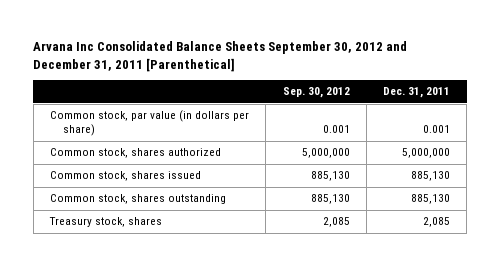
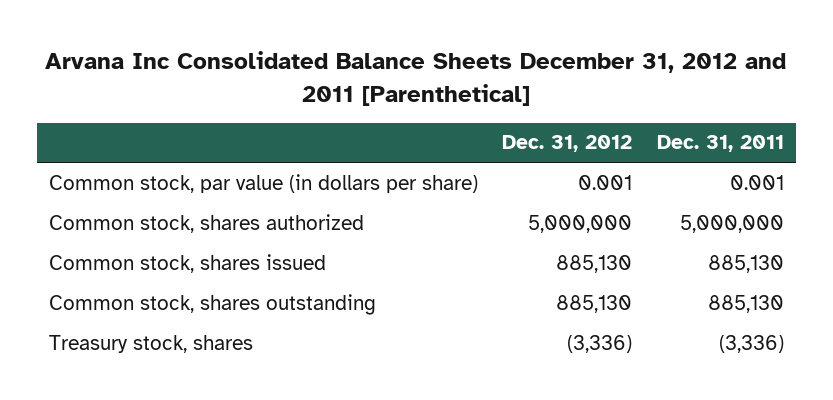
[33,40,408,72] Arvana Inc Consolidated Balance Sheets September 30, 2012 and December 31, 2011 [Parenthetical] -> [45,51,787,106] Arvana Inc Consolidated Balance Sheets December 31, 2012 and 2011 [Parenthetical]
[282,87,350,99] Sep. 30, 2012 -> none
none -> [502,135,633,153] Dec. 31, 2012
[423,217,451,228] 2,085 -> [718,334,784,353] (3,336)

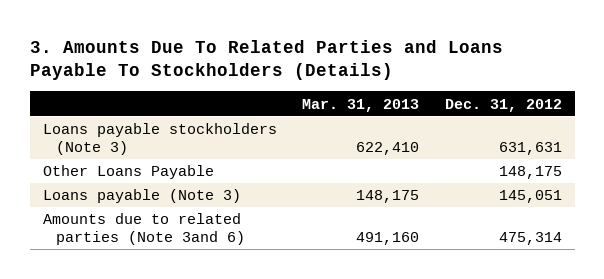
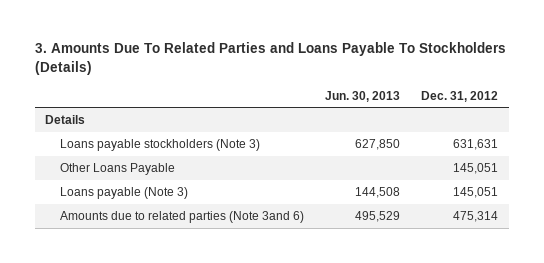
[302,98,420,112] Mar. 31, 2013 -> none
none -> [325,90,401,102] Jun. 30, 2013
none -> [45,115,86,125] Details
[498,166,562,180] 148,175 -> [453,163,499,175] 145,051

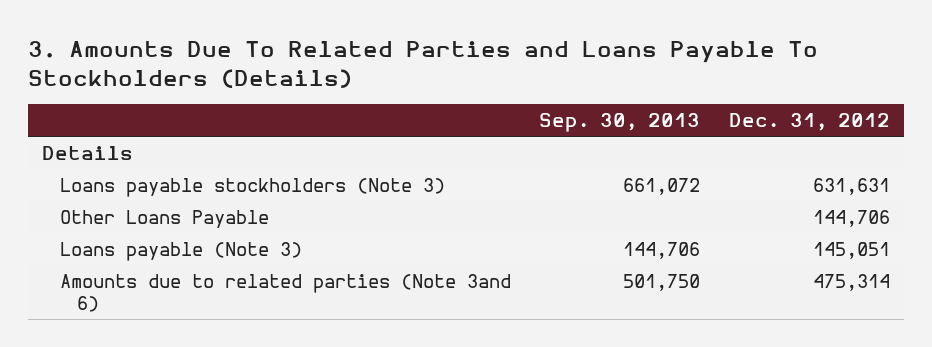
[325,90,401,102] Jun. 30, 2013 -> none
none -> [539,113,701,133] Sep. 30, 2013
[453,163,499,175] 145,051 -> [812,210,890,228] 144,706

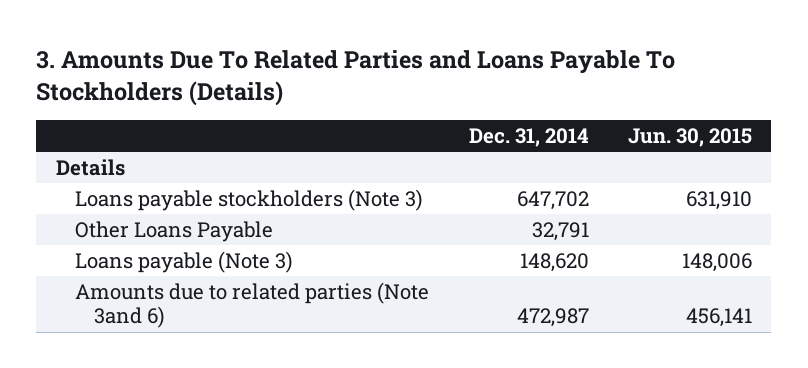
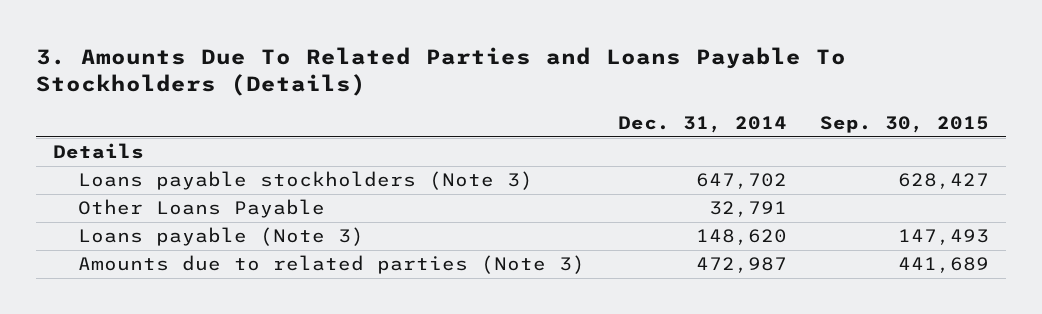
[627,127,752,147] Jun. 30, 2015 -> none
none -> [820,116,990,134] Sep. 30, 2015
[75,281,430,329] Amounts due to related parties (Note 3and 6) -> [77,254,585,274] Amounts due to related parties (Note 3)

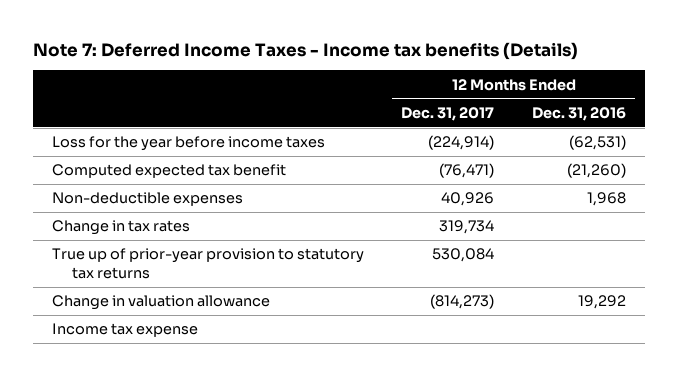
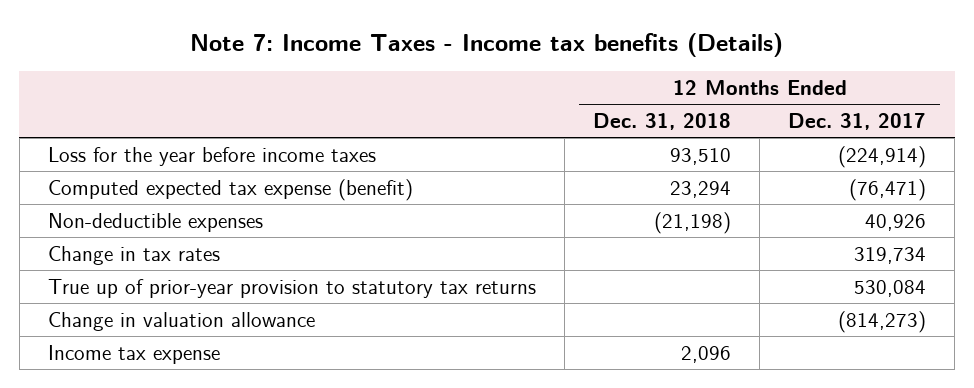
[32,41,578,60] Note 7: Deferred Income Taxes - Income tax benefits (Details) -> [189,32,783,57] Note 7: Income Taxes - Income tax benefits (Details)
[531,106,626,121] Dec. 31, 2016 -> none
none -> [592,112,731,130] Dec. 31, 2018
[51,164,286,179] Computed expected tax benefit -> [47,178,413,201] Computed expected tax expense (benefit)

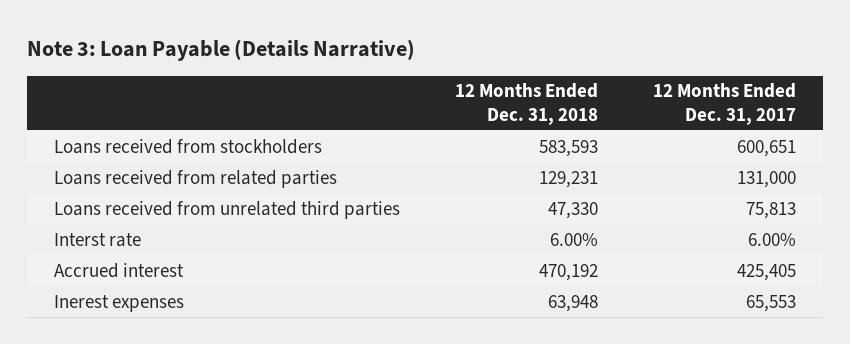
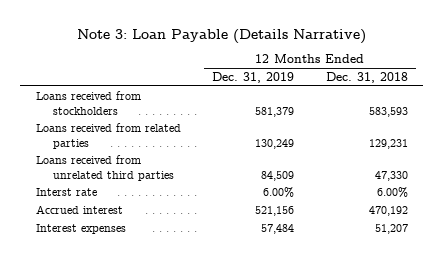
[652,83,796,125] 12 Months Ended Dec. 31, 2017 -> none
none -> [212,72,295,84] Dec. 31, 2019
[54,294,185,312] Inerest expenses -> none
none -> [35,223,126,234] Interest expenses

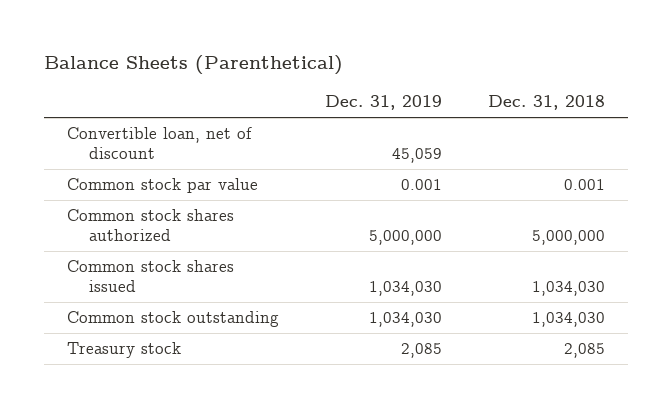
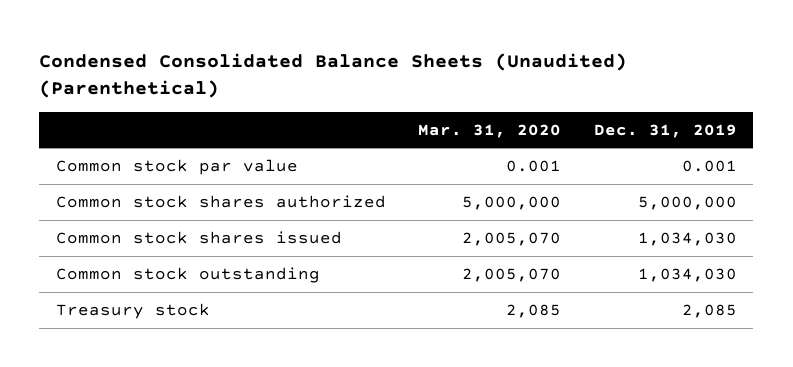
[43,55,343,76] Balance Sheets (Parenthetical) -> [39,52,628,99] Condensed Consolidated Balance Sheets (Unaudited) (Parenthetical)
[487,95,605,111] Dec. 31, 2018 -> none
none -> [418,123,562,138] Mar. 31, 2020
[66,127,252,160] Convertible loan, net of discount -> none

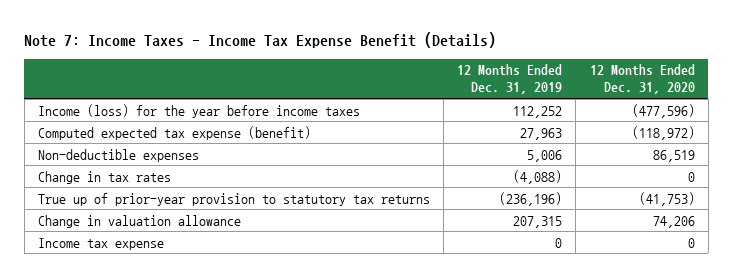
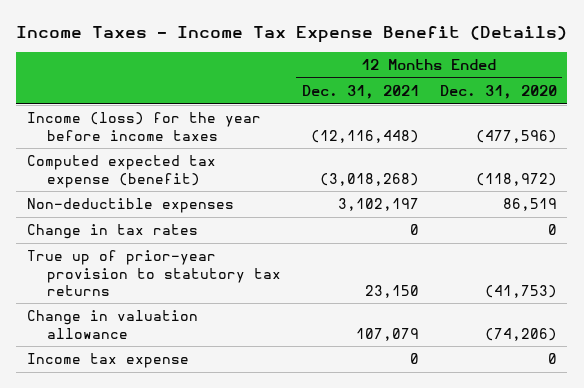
[24,32,497,49] Note 7: Income Taxes - Income Tax Expense Benefit (Details) -> [16,26,568,44] Income Taxes - Income Tax Expense Benefit (Details)
[457,64,563,95] 12 Months Ended Dec. 31, 2019 -> none
none -> [301,85,419,100] Dec. 31, 2021
[652,215,695,228] 74,206 -> [484,327,557,341] (74,206)

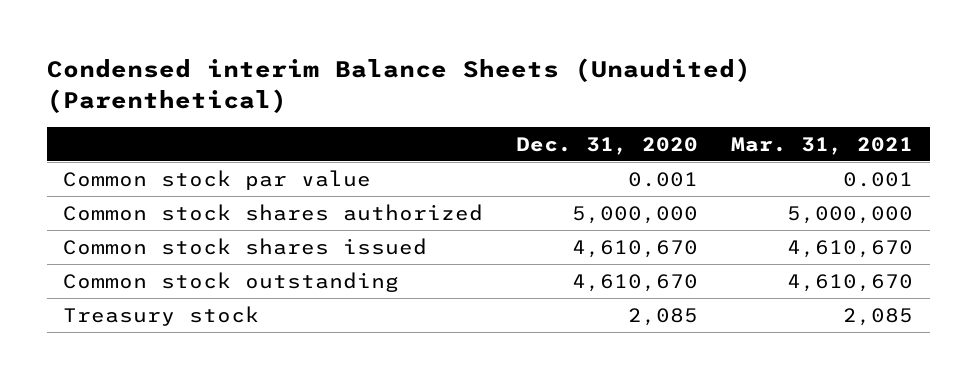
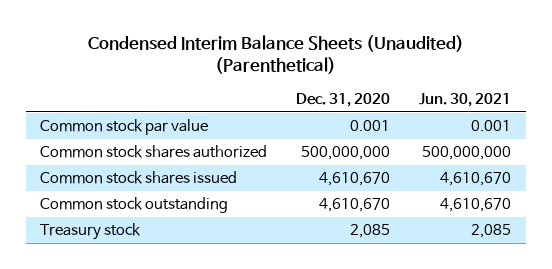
[46,58,751,113] Condensed interim Balance Sheets (Unaudited) (Parenthetical) -> [87,34,464,75] Condensed Interim Balance Sheets (Unaudited) (Parenthetical)
[731,136,914,155] Mar. 31, 2021 -> none
none -> [419,93,512,108] Jun. 30, 2021
[572,205,699,224] 5,000,000 -> [301,146,391,161] 500,000,000

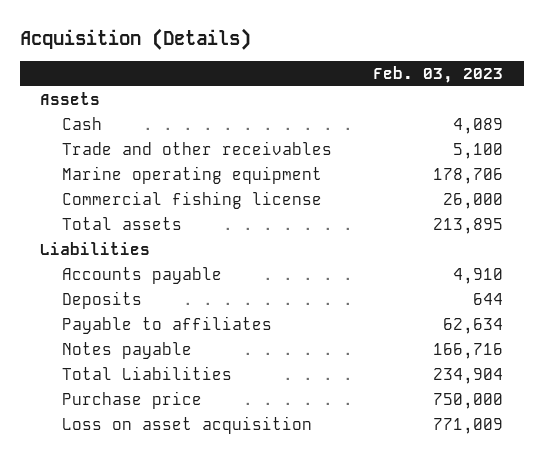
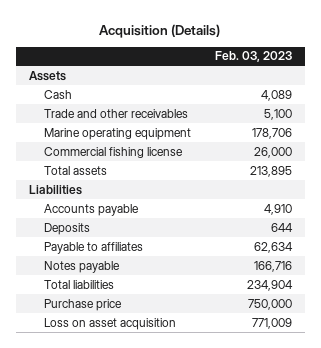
[62,366,233,381] Total Liabilities -> [43,279,114,289] Total liabilities

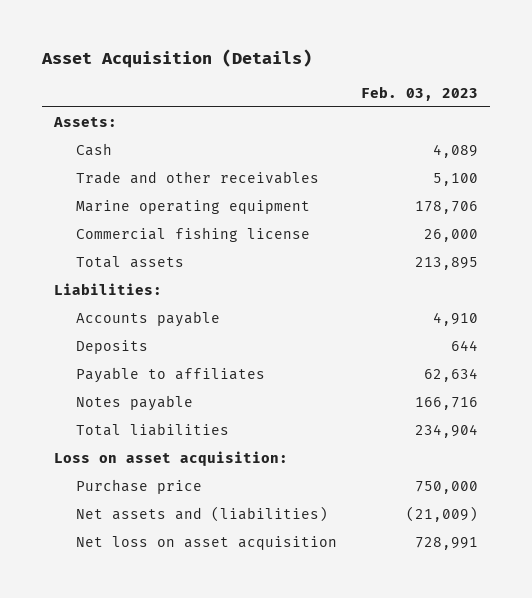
[99,23,221,38] Acquisition (Details) -> [41,49,313,69] Asset Acquisition (Details)
[28,70,66,81] Assets -> [53,117,118,128] Assets:
[28,184,82,195] Liabilities -> [54,283,163,296] Liabilities:
none -> [54,451,289,467] Loss on asset acquisition:
none -> [76,506,329,523] Net assets and (liabilities)
[43,317,176,330] Loss on asset acquisition -> [76,536,338,551] Net loss on asset acquisition
[252,317,293,329] 771,009 -> [414,537,478,551] 728,991

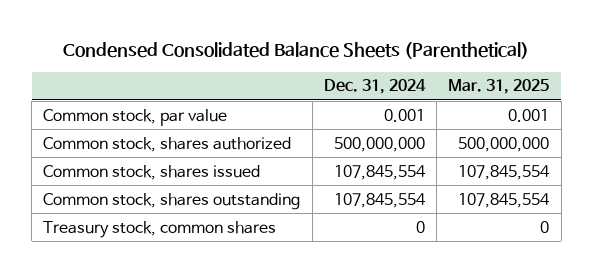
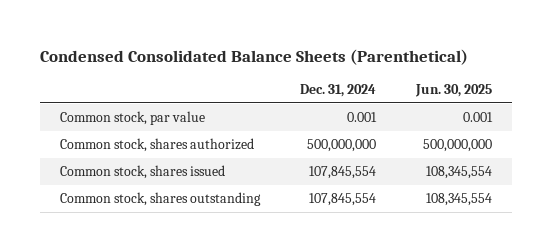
[448,79,550,95] Mar. 31, 2025 -> none
none -> [415,84,493,98] Jun. 30, 2025
[43,220,277,238] Treasury stock, common shares -> none

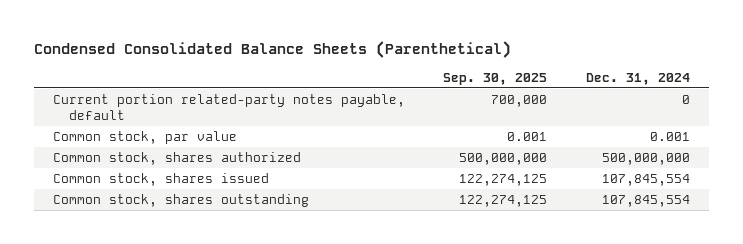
[415,84,493,98] Jun. 30, 2025 -> none
none -> [443,72,548,85] Sep. 30, 2025
none -> [52,94,405,120] Current portion related-party notes payable, default

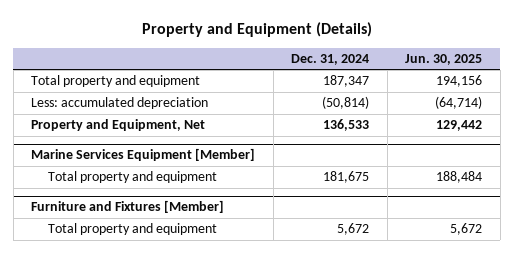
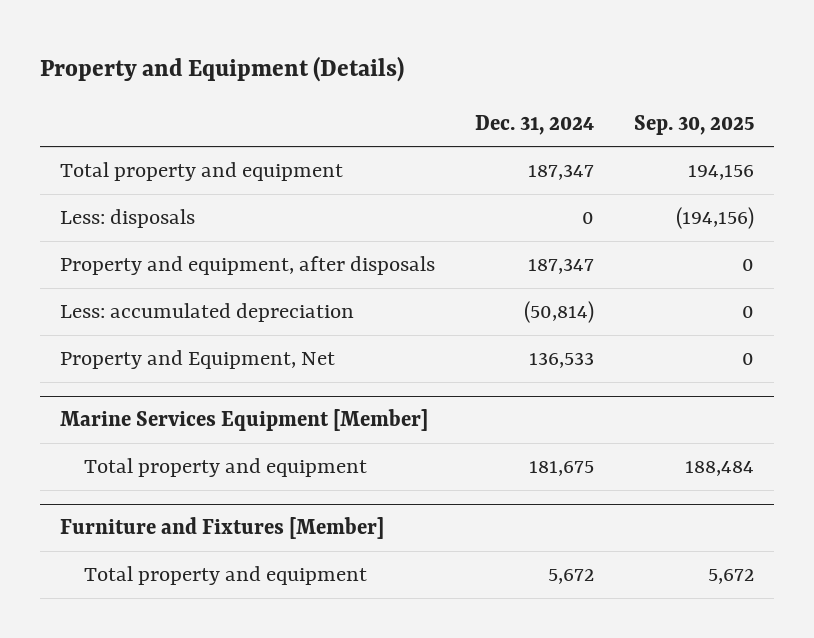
[405,54,483,66] Jun. 30, 2025 -> none
none -> [633,114,754,135] Sep. 30, 2025
none -> [60,209,196,229] Less: disposals
none -> [60,256,436,276] Property and equipment, after disposals

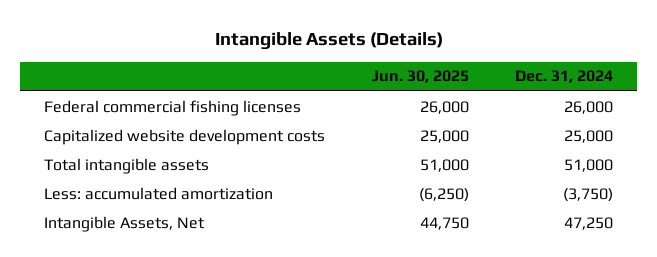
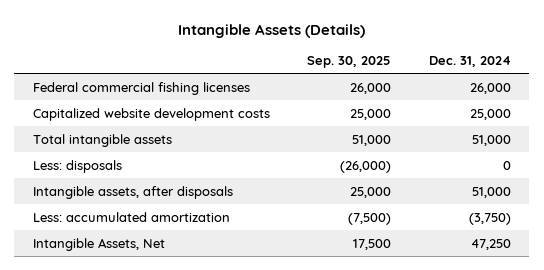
[371,70,469,84] Jun. 30, 2025 -> none
none -> [307,56,392,69] Sep. 30, 2025
none -> [32,159,122,173] Less: disposals
none -> [32,185,233,199] Intangible assets, after disposals

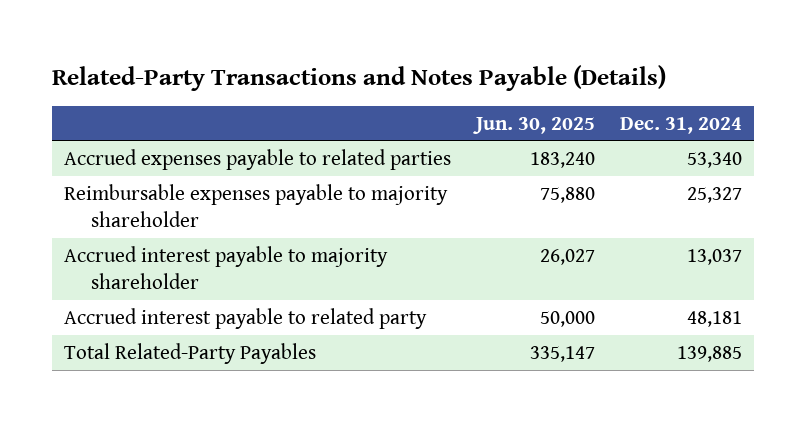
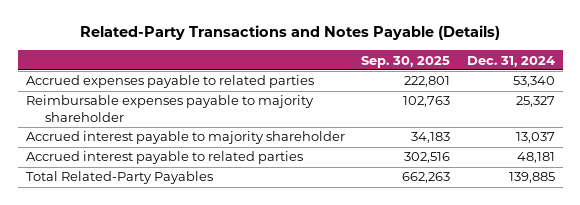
[472,116,595,134] Jun. 30, 2025 -> none
none -> [361,55,451,68] Sep. 30, 2025
[63,307,427,329] Accrued interest payable to related party -> [25,151,303,165] Accrued interest payable to related parties

